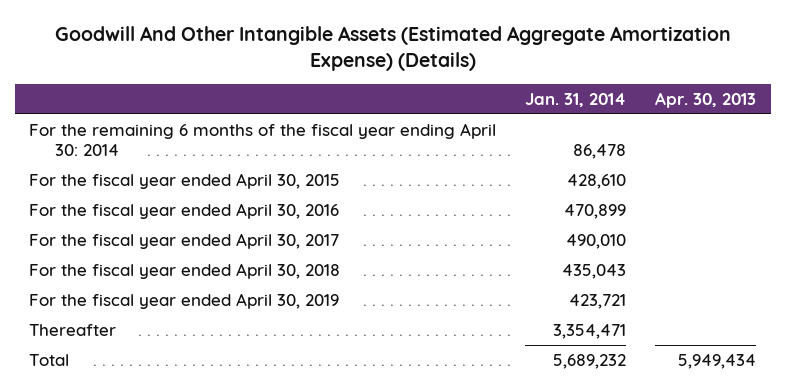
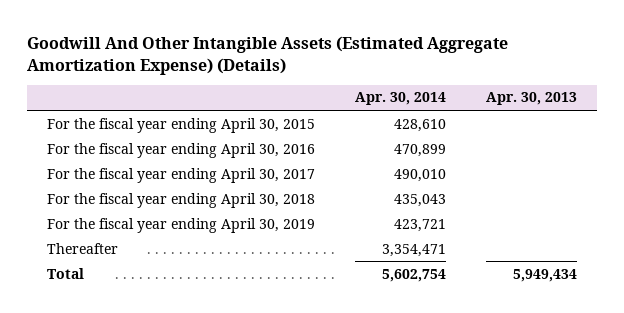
[525,92,627,107] Jan. 31, 2014 -> none
none -> [354,92,446,106] Apr. 30, 2014
[29,292,340,309] For the fiscal year ended April 30, 2019 -> none
[29,122,497,156] For the remaining 6 months of the fiscal year ending April 30: 2014 -> [46,117,315,133] For the fiscal year ending April 30, 2015
[29,172,341,189] For the fiscal year ended April 30, 2015 -> [46,142,315,158] For the fiscal year ending April 30, 2016
[29,202,340,219] For the fiscal year ended April 30, 2016 -> [46,167,315,183] For the fiscal year ending April 30, 2017
[29,232,340,249] For the fiscal year ended April 30, 2017 -> [46,192,315,208] For the fiscal year ending April 30, 2018
[29,262,341,279] For the fiscal year ended April 30, 2018 -> [46,217,315,233] For the fiscal year ending April 30, 2019

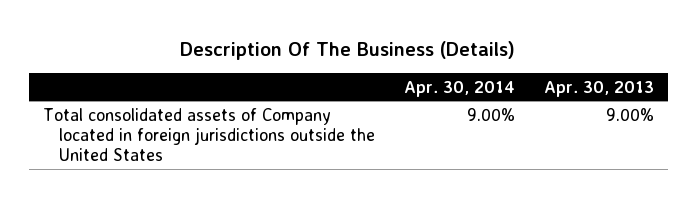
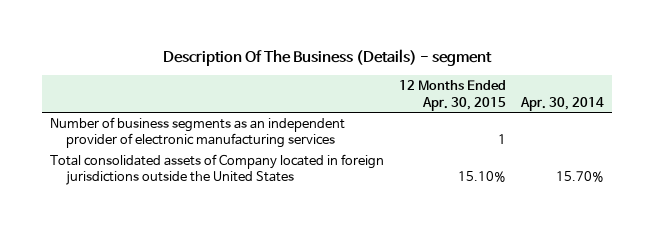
[180,40,516,60] Description Of The Business (Details) -> [162,49,492,67] Description Of The Business (Details) - segment
[543,80,654,97] Apr. 30, 2013 -> none
none -> [398,80,506,111] 12 Months Ended Apr. 30, 2015
none -> [49,116,345,149] Number of business segments as an independent provider of electronic manufacturing services
[467,107,516,121] 9.00% -> [555,171,604,183] 15.70%

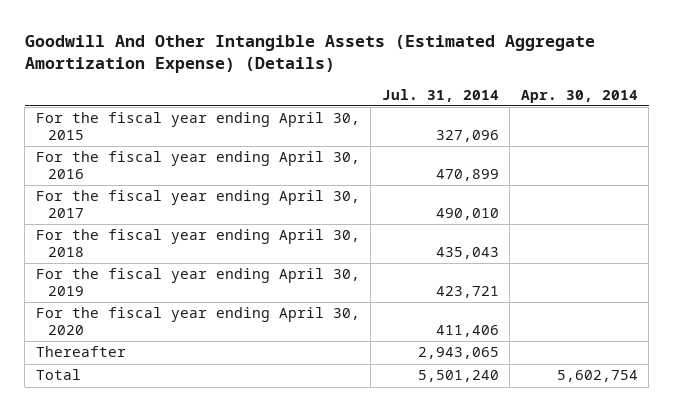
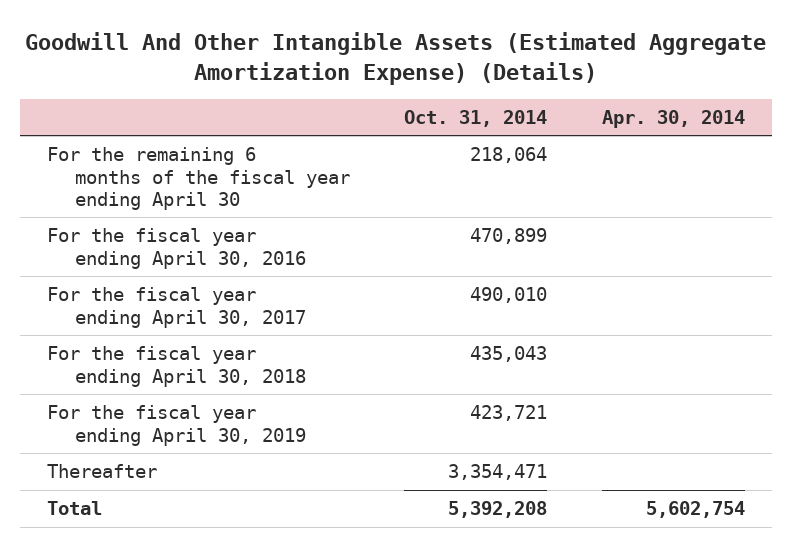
[381,88,499,102] Jul. 31, 2014 -> none
none -> [404,110,548,128] Oct. 31, 2014
[35,112,360,141] For the fiscal year ending April 30, 2015 -> [47,147,350,210] For the remaining 6 months of the fiscal year ending April 30
[35,307,360,336] For the fiscal year ending April 30, 2020 -> none

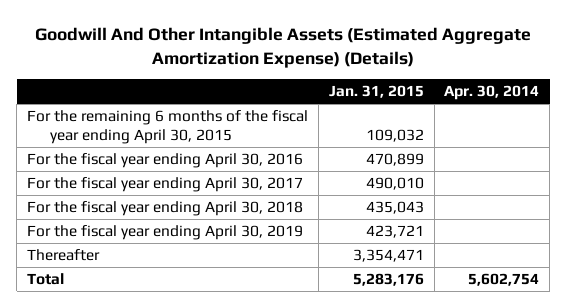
[404,110,548,128] Oct. 31, 2014 -> none
none -> [328,85,424,99] Jan. 31, 2015
[47,147,350,210] For the remaining 6 months of the fiscal year ending April 30 -> [26,109,308,144] For the remaining 6 months of the fiscal year ending April 30, 2015

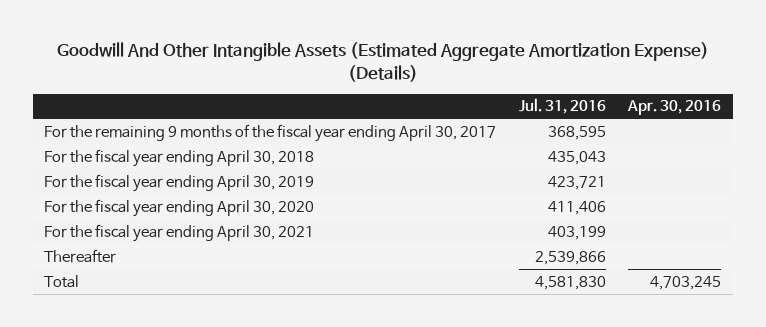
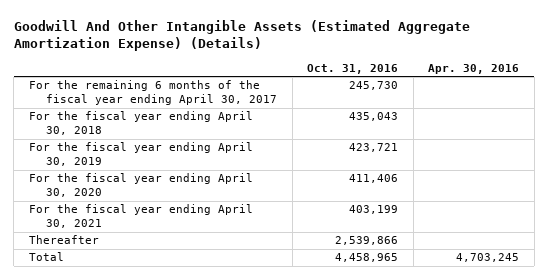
[518,98,606,115] Jul. 31, 2016 -> none
none -> [307,63,399,74] Oct. 31, 2016
[44,123,497,142] For the remaining 9 months of the fiscal year ending April 30, 2017 -> [28,80,277,106] For the remaining 6 months of the fiscal year ending April 30, 2017

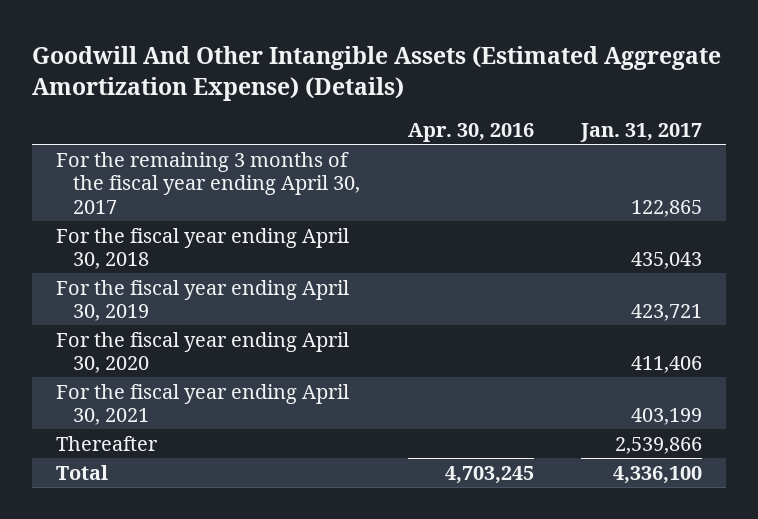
[307,63,399,74] Oct. 31, 2016 -> none
none -> [580,123,703,143] Jan. 31, 2017
[28,80,277,106] For the remaining 6 months of the fiscal year ending April 30, 2017 -> [55,151,361,214] For the remaining 3 months of the fiscal year ending April 30, 2017

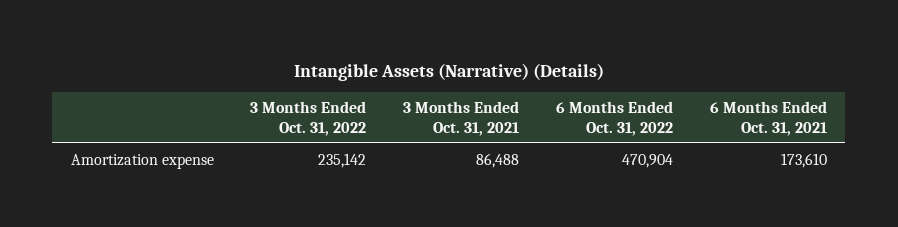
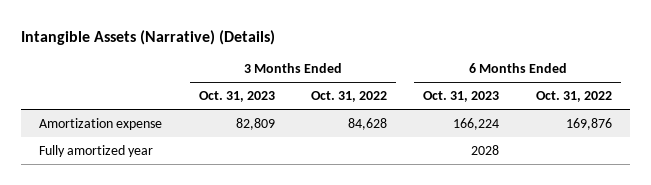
[403,101,520,136] 3 Months Ended Oct. 31, 2021 -> none
[709,101,827,136] 6 Months Ended Oct. 31, 2021 -> none
none -> [198,90,275,102] Oct. 31, 2023
none -> [423,90,500,102] Oct. 31, 2023
[318,152,367,168] 235,142 -> [348,117,388,130] 84,628
[622,153,674,168] 470,904 -> [565,117,612,130] 169,876
none -> [39,144,154,157] Fully amortized year

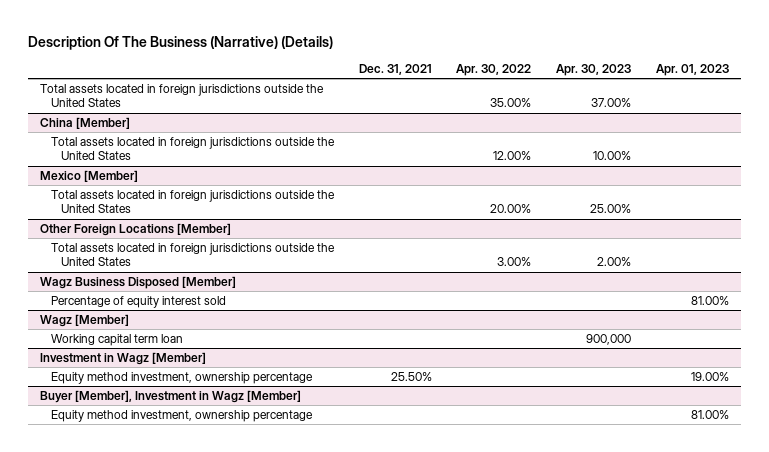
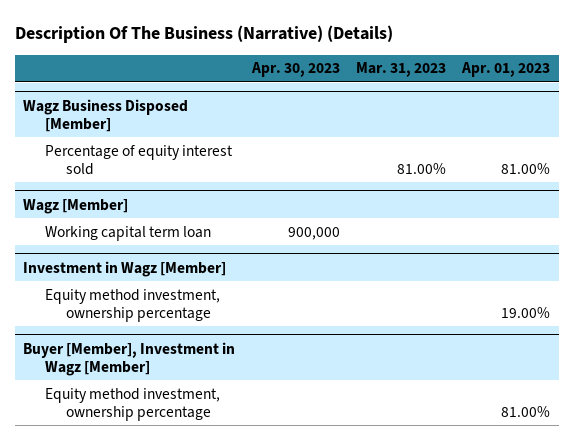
[358,63,432,75] Dec. 31, 2021 -> none
[456,63,532,76] Apr. 30, 2022 -> none
none -> [356,62,447,78] Mar. 31, 2023
[40,84,325,108] Total assets located in foreign jurisdictions outside the United States -> none
[40,117,131,130] China [Member] -> none
[50,137,335,161] Total assets located in foreign jurisdictions outside the United States -> none
[40,170,139,183] Mexico [Member] -> none
[50,190,335,214] Total assets located in foreign jurisdictions outside the United States -> none
[40,223,232,237] Other Foreign Locations [Member] -> none
[50,243,335,267] Total assets located in foreign jurisdictions outside the United States -> none

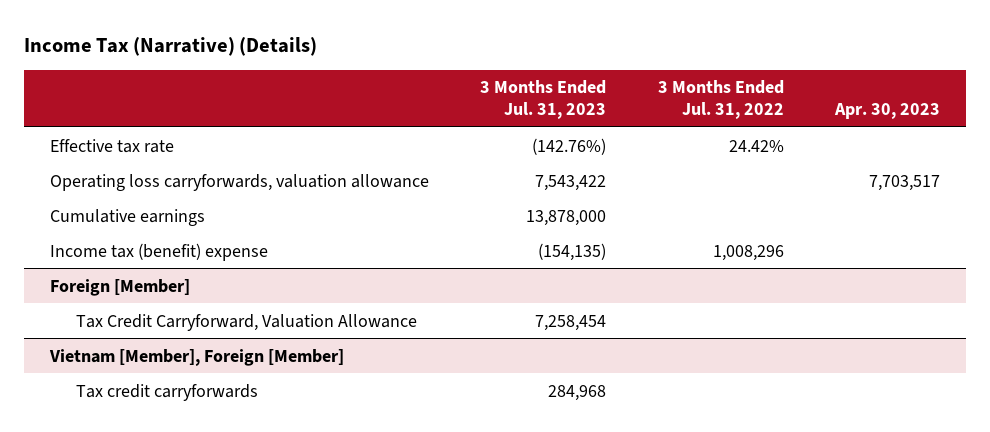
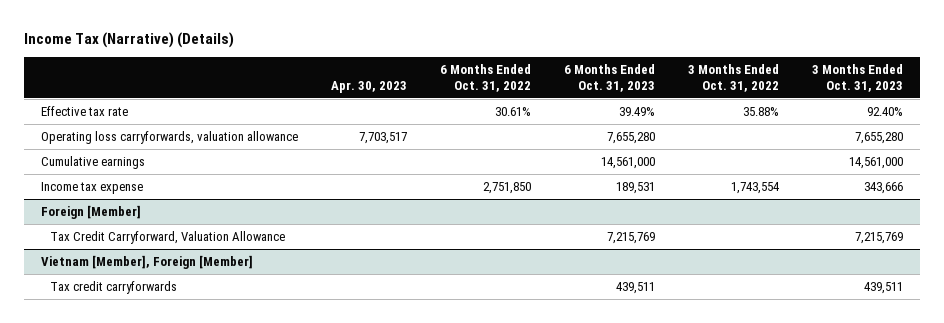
[480,80,607,119] 3 Months Ended Jul. 31, 2023 -> none
[657,80,784,119] 3 Months Ended Jul. 31, 2022 -> none
none -> [439,64,531,92] 6 Months Ended Oct. 31, 2022
none -> [564,64,656,92] 6 Months Ended Oct. 31, 2023
none -> [688,64,780,92] 3 Months Ended Oct. 31, 2022
none -> [812,64,904,92] 3 Months Ended Oct. 31, 2023
[49,242,268,261] Income tax (benefit) expense -> [40,182,143,195] Income tax expense

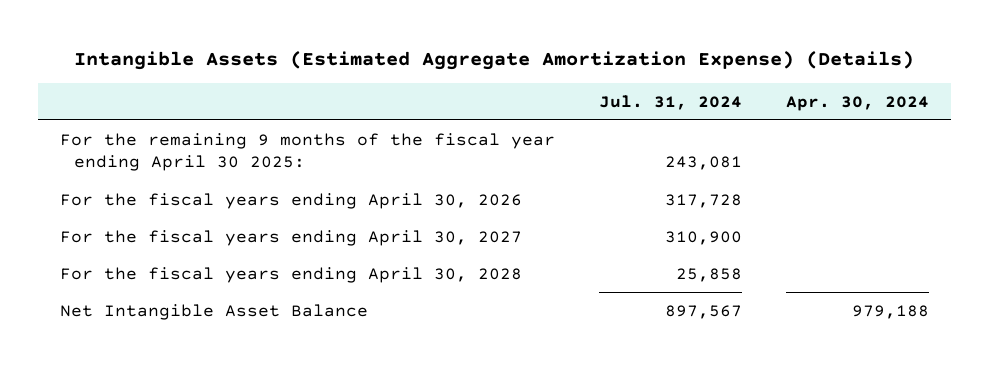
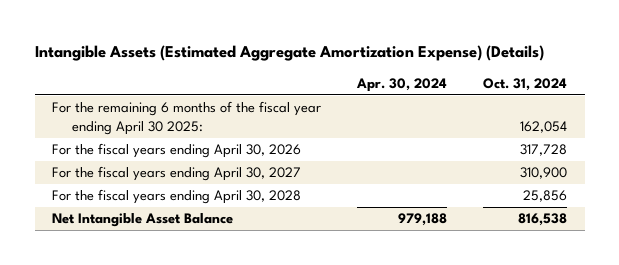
[598,94,742,110] Jul. 31, 2024 -> none
none -> [482,77,567,91] Oct. 31, 2024
[59,132,555,172] For the remaining 9 months of the fiscal year ending April 30 2025: -> [52,101,322,135] For the remaining 6 months of the fiscal year ending April 30 2025:

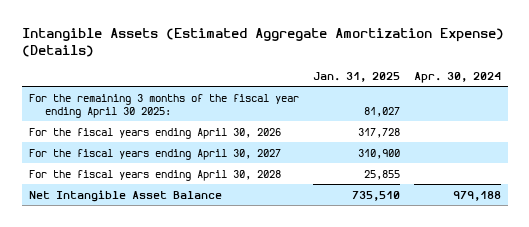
[482,77,567,91] Oct. 31, 2024 -> none
none -> [312,71,400,82] Jan. 31, 2025
[52,101,322,135] For the remaining 6 months of the fiscal year ending April 30 2025: -> [28,93,299,118] For the remaining 3 months of the fiscal year ending April 30 2025:

